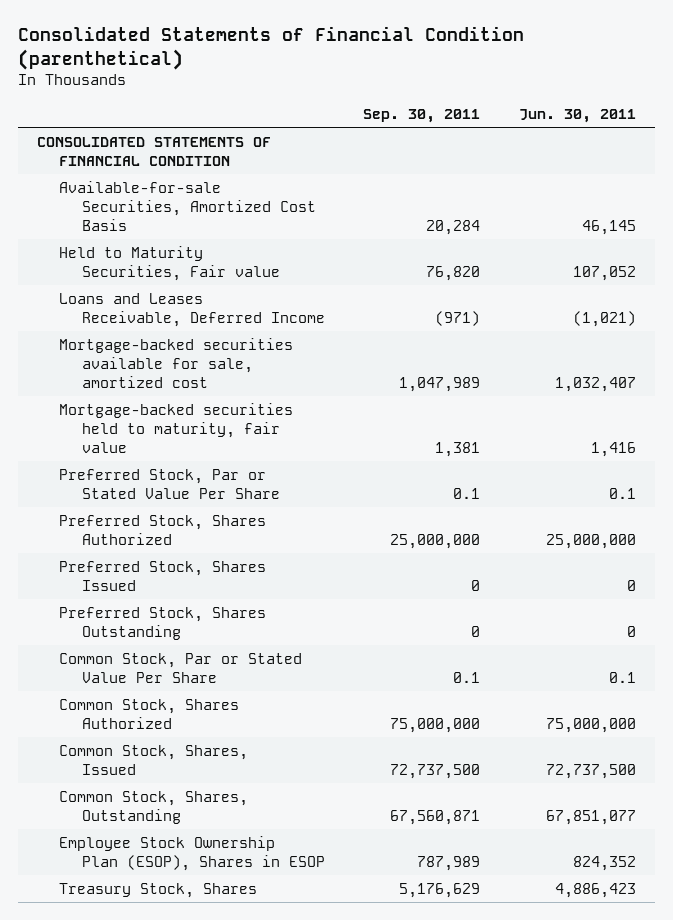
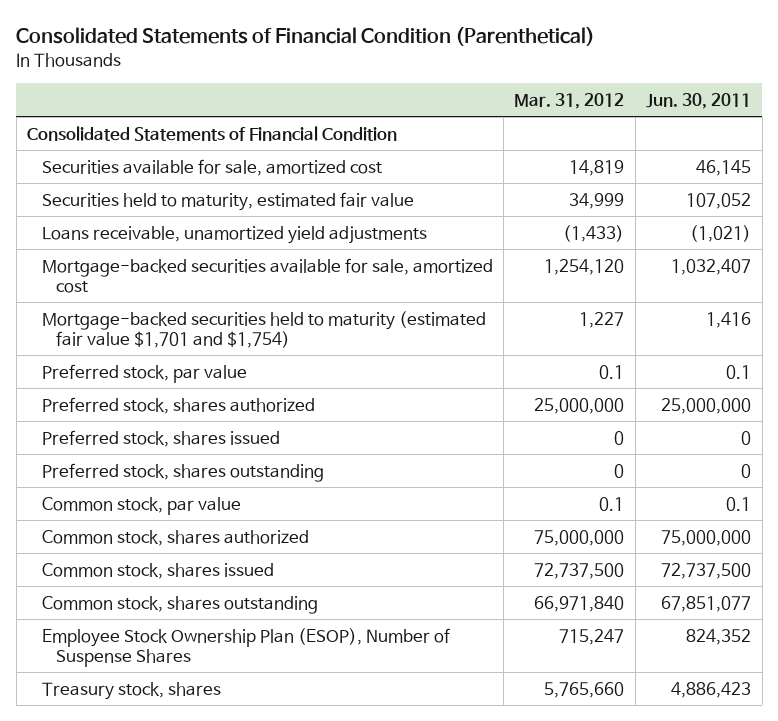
[17,26,524,70] Consolidated Statements of Financial Condition (parenthetical) -> [16,27,596,47] Consolidated Statements of Financial Condition (Parenthetical)
[363,108,481,123] Sep. 30, 2011 -> none
none -> [514,92,625,109] Mar. 31, 2012
[37,136,272,166] CONSOLIDATED STATEMENTS OF FINANCIAL CONDITION -> [27,125,398,141] Consolidated Statements of Financial Condition
[59,180,316,231] Available-for-sale Securities, Amortized Cost Basis -> [41,158,382,176] Securities available for sale, amortized cost
[59,245,280,281] Held to Maturity Securities, Fair value -> [41,191,414,211] Securities held to maturity, estimated fair value
[59,292,325,327] Loans and Leases Receivable, Deferred Income -> [41,225,427,244] Loans receivable, unamortized yield adjustments
[59,402,294,453] Mortgage-backed securities held to maturity, fair value -> [41,310,486,349] Mortgage-backed securities held to maturity (estimated fair value $1,701 and $1,754)
[59,468,280,499] Preferred Stock, Par or Stated Value Per Share -> [41,363,247,383] Preferred stock, par value
[59,514,267,545] Preferred Stock, Shares Authorized -> [41,396,315,414] Preferred stock, shares authorized
[59,560,267,591] Preferred Stock, Shares Issued -> [41,429,280,447] Preferred stock, shares issued
[59,606,267,640] Preferred Stock, Shares Outstanding -> [41,462,324,482] Preferred stock, shares outstanding
[59,652,303,683] Common Stock, Par or Stated Value Per Share -> [41,496,241,515] Common stock, par value
[59,698,240,729] Common Stock, Shares Authorized -> [41,529,309,546] Common stock, shares authorized
[59,744,249,775] Common Stock, Shares, Issued -> [41,562,274,579] Common stock, shares issued
[59,790,249,824] Common Stock, Shares, Outstanding -> [41,595,318,614] Common stock, shares outstanding
[59,835,325,871] Employee Stock Ownership Plan (ESOP), Shares in ESOP -> [41,627,450,668] Employee Stock Ownership Plan (ESOP), Number of Suspense Shares
[59,882,258,898] Treasury Stock, Shares -> [41,681,221,700] Treasury stock, shares

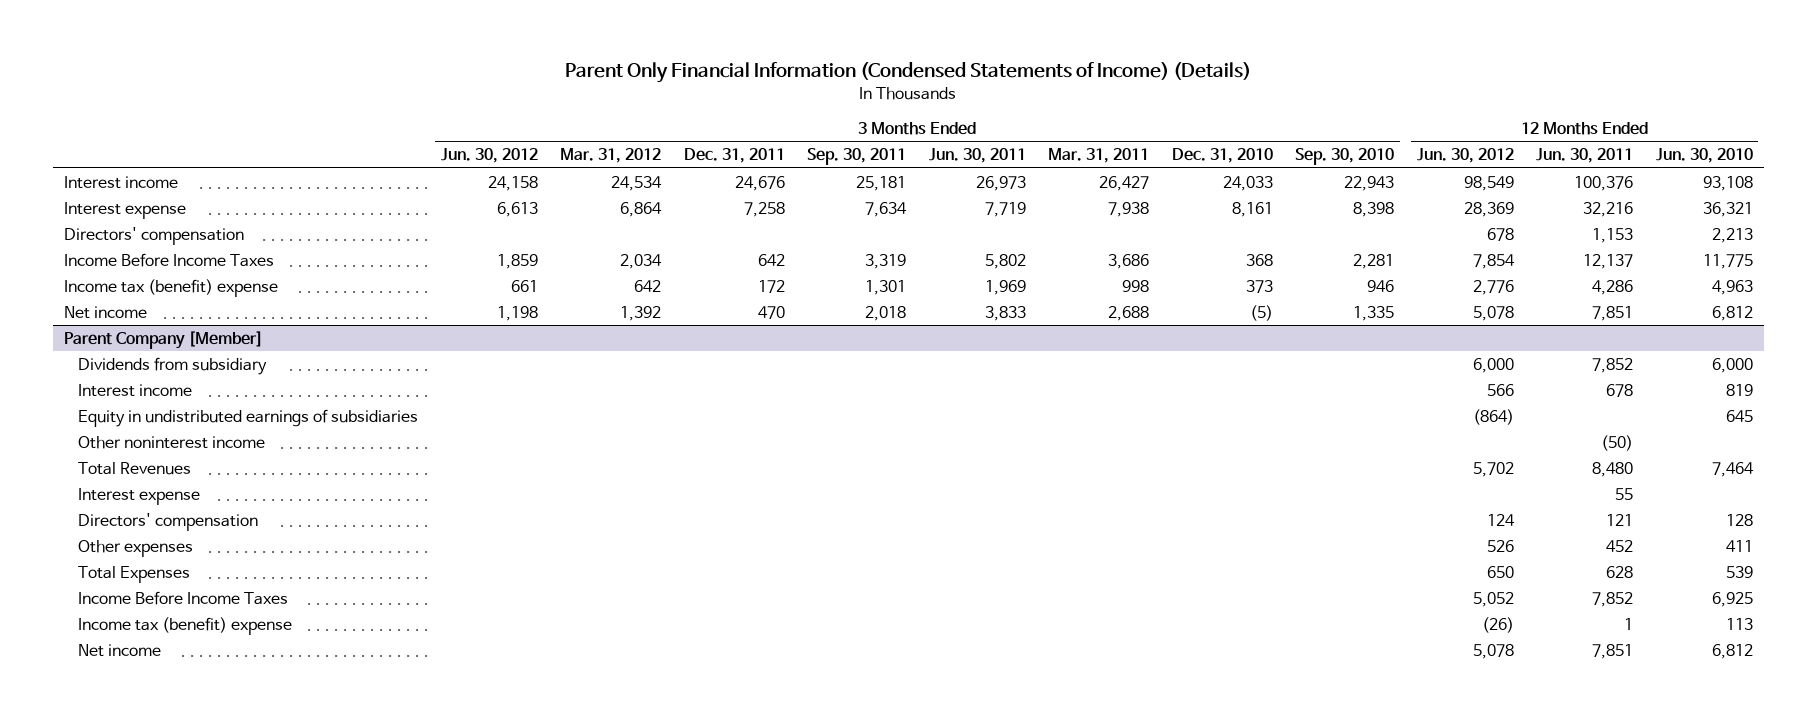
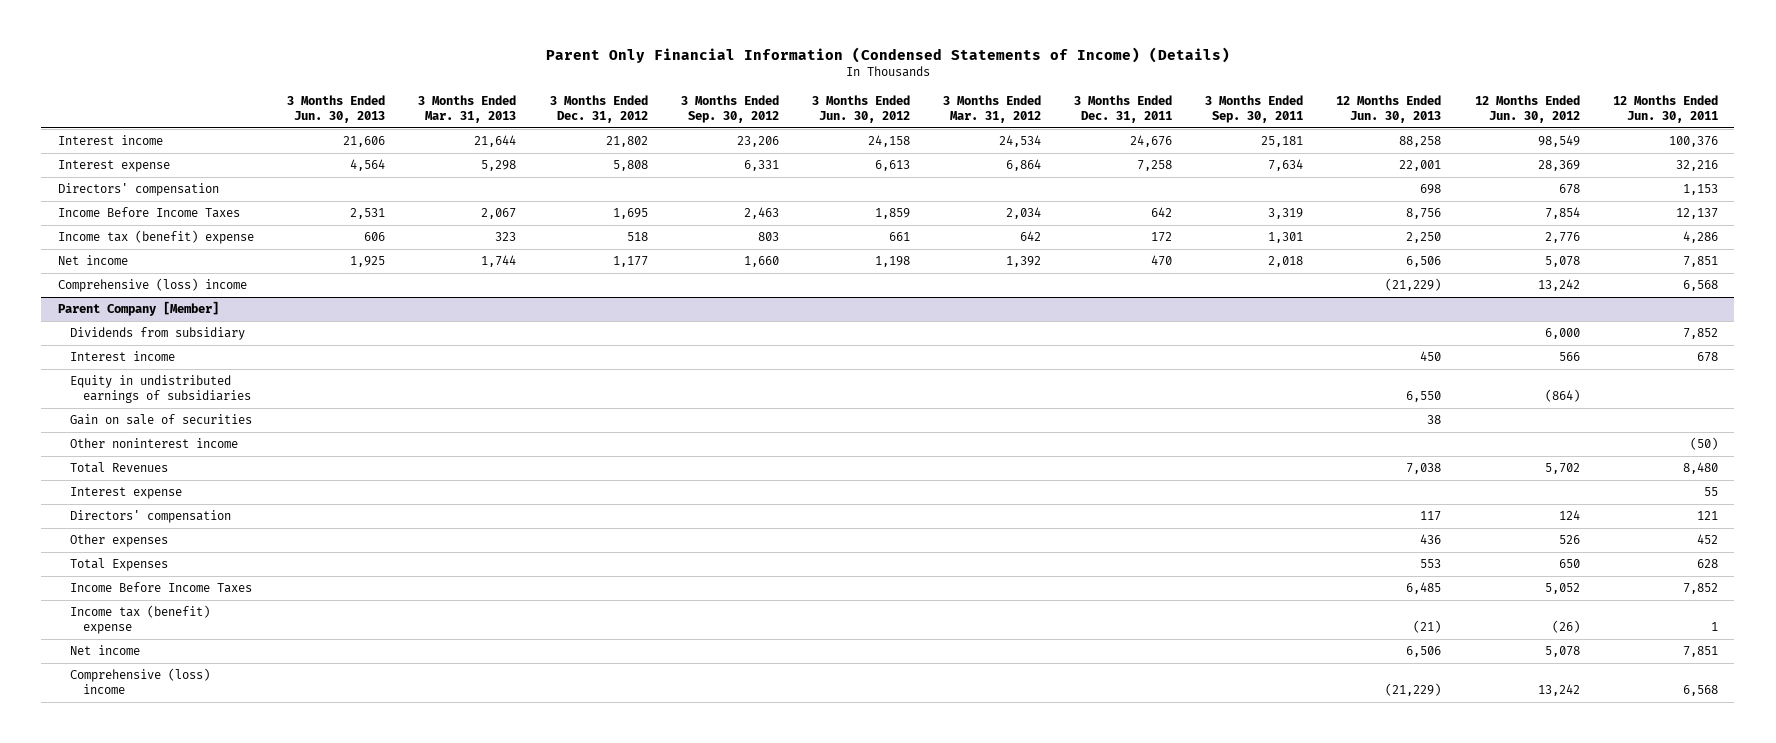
[928,148,1026,164] Jun. 30, 2011 -> none
[1048,148,1150,164] Mar. 31, 2011 -> none
[1171,148,1273,164] Dec. 31, 2010 -> none
[1295,148,1395,166] Sep. 30, 2010 -> none
[1655,148,1753,164] Jun. 30, 2010 -> none
none -> [287,94,386,123] 3 Months Ended Jun. 30, 2013
none -> [418,94,517,123] 3 Months Ended Mar. 31, 2013
none -> [549,94,648,123] 3 Months Ended Dec. 31, 2012
none -> [680,94,779,123] 3 Months Ended Sep. 30, 2012
none -> [1336,94,1442,123] 12 Months Ended Jun. 30, 2013
none -> [58,278,248,293] Comprehensive (loss) income
none -> [70,414,253,426] Gain on sale of securities
none -> [70,668,211,695] Comprehensive (loss) income

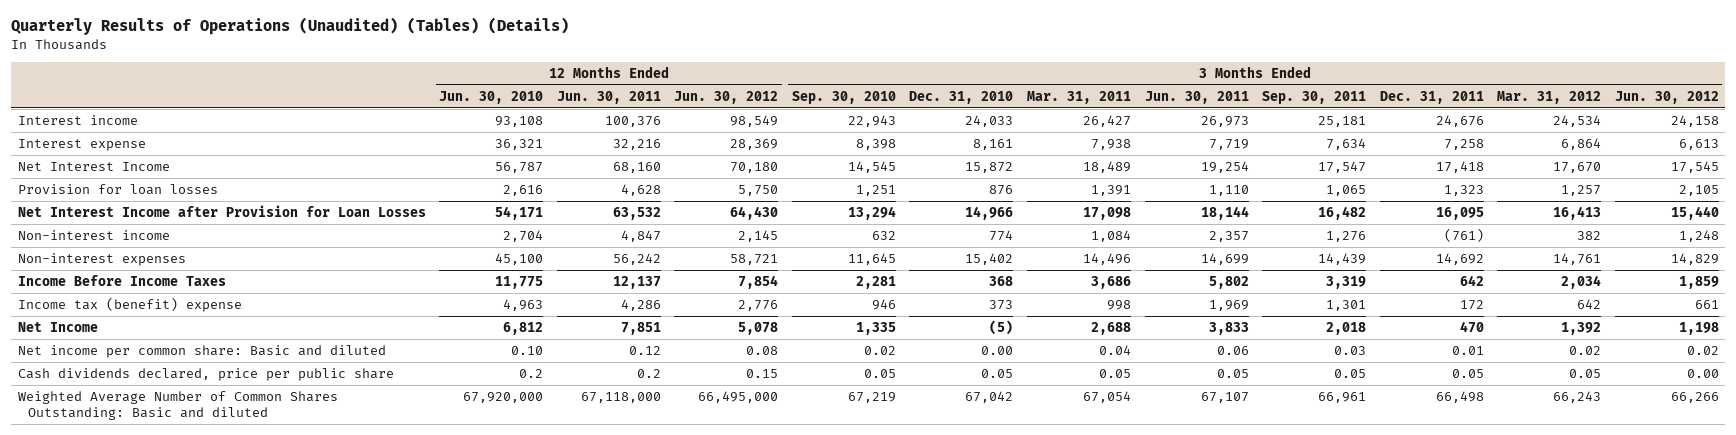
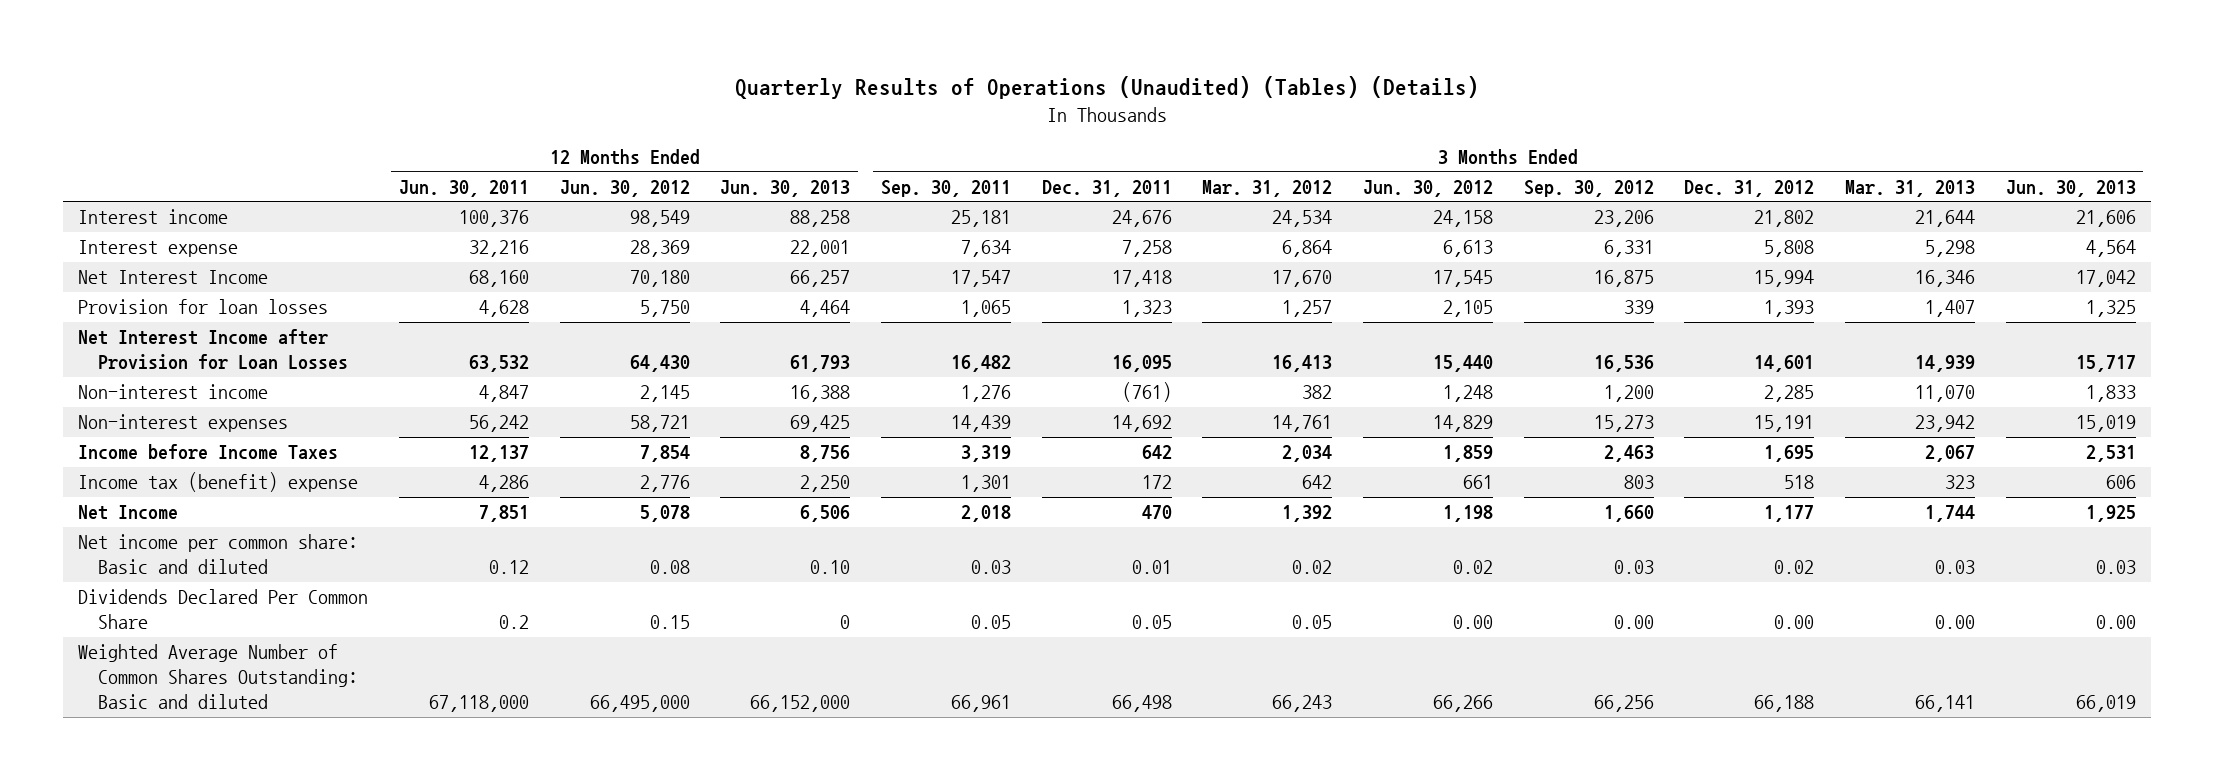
[439,90,544,104] Jun. 30, 2010 -> none
[791,90,896,104] Sep. 30, 2010 -> none
[909,90,1014,104] Dec. 31, 2010 -> none
[1026,90,1131,104] Mar. 31, 2011 -> none
[1144,90,1249,104] Jun. 30, 2011 -> none
none -> [720,179,851,197] Jun. 30, 2013
none -> [1523,179,1654,197] Sep. 30, 2012
none -> [1684,179,1815,197] Dec. 31, 2012
none -> [1844,179,1975,197] Mar. 31, 2013
none -> [2005,179,2136,197] Jun. 30, 2013
[17,274,226,286] Income Before Income Taxes -> [78,444,339,461] Income before Income Taxes
[17,367,394,381] Cash dividends declared, price per public share -> [78,589,369,630] Dividends Declared Per Common Share

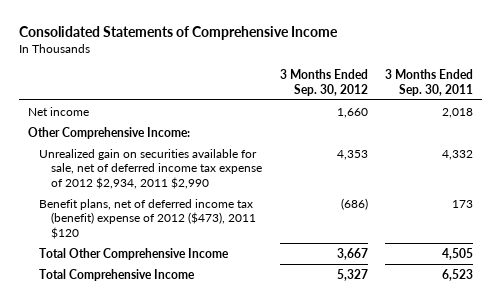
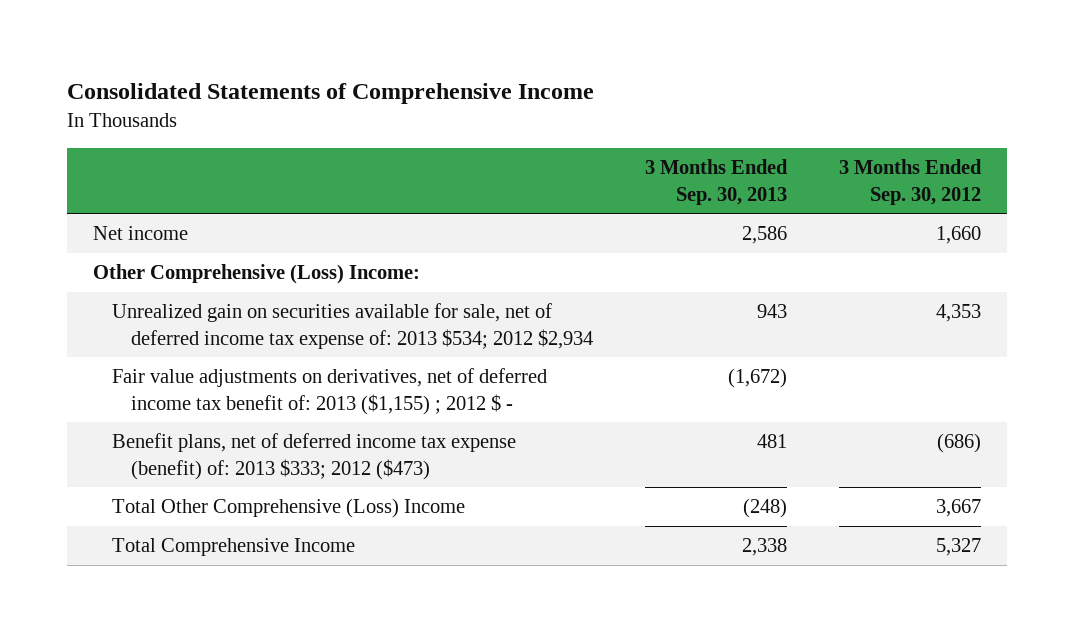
[384,68,473,96] 3 Months Ended Sep. 30, 2011 -> none
none -> [644,159,788,205] 3 Months Ended Sep. 30, 2013
[27,126,190,139] Other Comprehensive Income: -> [93,264,421,285] Other Comprehensive (Loss) Income:
[39,148,263,190] Unrealized gain on securities available for sale, net of deferred income tax expense of 2012 $2,934, 2011 $2,990 -> [112,303,594,349] Unrealized gain on securities available for sale, net of deferred income tax expense of: 2013 $534; 2012 $2,934
none -> [112,368,548,415] Fair value adjustments on derivatives, net of deferred income tax benefit of: 2013 ($1,155) ; 2012 $ -
[39,198,257,240] Benefit plans, net of deferred income tax (benefit) expense of 2012 ($473), 2011 $120 -> [112,433,517,480] Benefit plans, net of deferred income tax expense (benefit) of: 2013 $333; 2012 ($473)
[39,247,230,260] Total Other Comprehensive Income -> [112,498,466,519] Total Other Comprehensive (Loss) Income

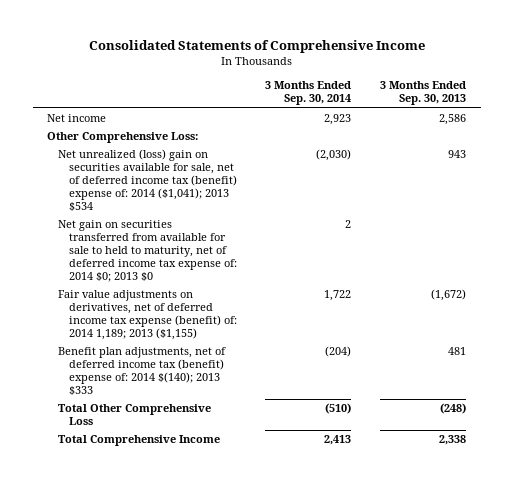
[838,159,982,205] 3 Months Ended Sep. 30, 2012 -> none
none -> [265,81,352,106] 3 Months Ended Sep. 30, 2014
[93,264,421,285] Other Comprehensive (Loss) Income: -> [47,132,199,144] Other Comprehensive Loss:
[112,303,594,349] Unrealized gain on securities available for sale, net of deferred income tax expense of: 2013 $534; 2012 $2,934 -> [58,149,237,212] Net unrealized (loss) gain on securities available for sale, net of deferred income tax (benefit) expense of: 2014 ($1,041); 2013 $534
none -> [58,220,237,283] Net gain on securities transferred from available for sale to held to maturity, net of deferred income tax expense of: 2014 $0; 2013 $0
[112,368,548,415] Fair value adjustments on derivatives, net of deferred income tax benefit of: 2013 ($1,155) ; 2012 $ - -> [58,290,237,341] Fair value adjustments on derivatives, net of deferred income tax expense (benefit) of: 2014 1,189; 2013 ($1,155)
[112,433,517,480] Benefit plans, net of deferred income tax expense (benefit) of: 2013 $333; 2012 ($473) -> [58,347,227,396] Benefit plan adjustments, net of deferred income tax (benefit) expense of: 2014 $(140); 2013 $333
[112,498,466,519] Total Other Comprehensive (Loss) Income -> [58,404,212,426] Total Other Comprehensive Loss

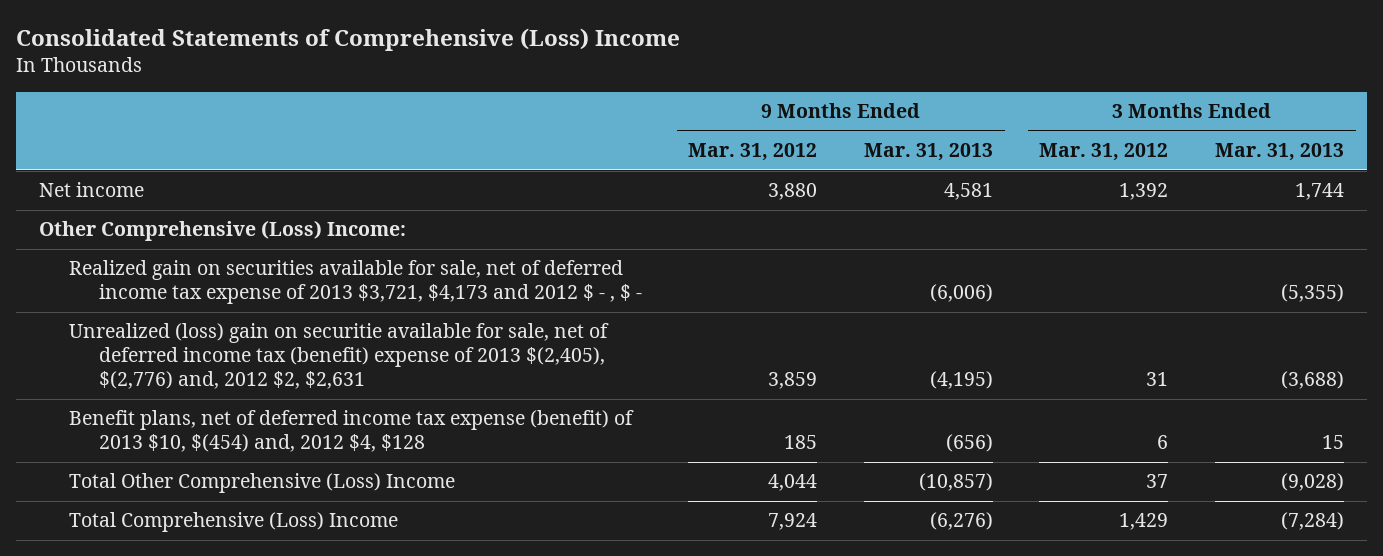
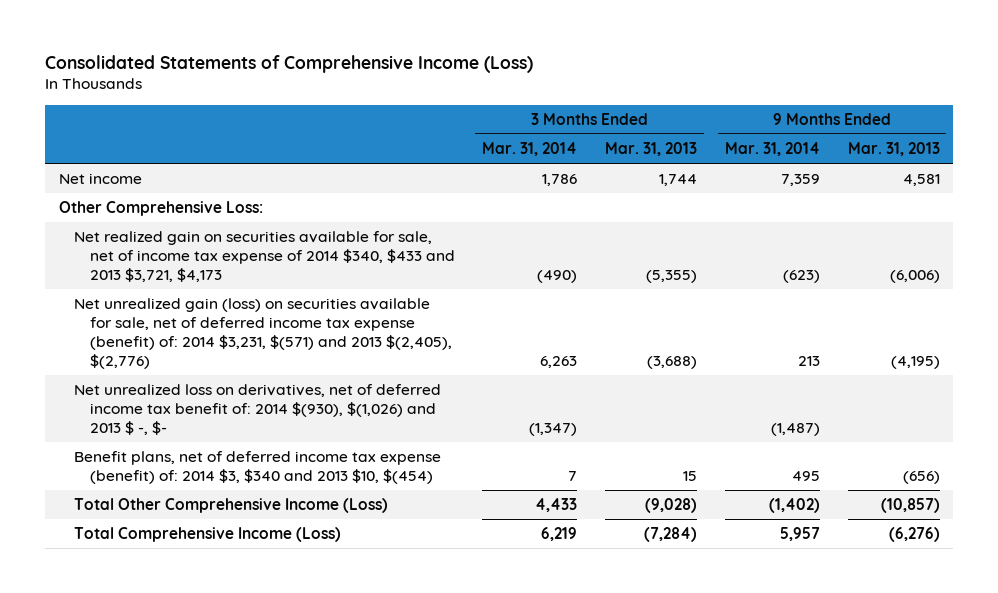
[15,28,680,52] Consolidated Statements of Comprehensive (Loss) Income -> [44,54,533,73] Consolidated Statements of Comprehensive Income (Loss)
[688,143,818,162] Mar. 31, 2012 -> none
[1039,143,1169,162] Mar. 31, 2012 -> none
none -> [482,141,578,156] Mar. 31, 2014
none -> [724,141,820,156] Mar. 31, 2014
[39,220,407,242] Other Comprehensive (Loss) Income: -> [58,201,263,217] Other Comprehensive Loss:
[68,260,642,305] Realized gain on securities available for sale, net of deferred income tax expense of 2013 $3,721, $4,173 and 2012 $ - , $ - -> [74,231,455,283] Net realized gain on securities available for sale, net of income tax expense of 2014 $340, $433 and 2013 $3,721, $4,173
[68,323,609,390] Unrealized (loss) gain on securitie available for sale, net of deferred income tax (benefit) expense of 2013 $(2,405), $(2,776) and, 2012 $2, $2,631 -> [74,298,452,370] Net unrealized gain (loss) on securities available for sale, net of deferred income tax expense (benefit) of: 2014 $3,231, $(571) and 2013 $(2,405), $(2,776)
none -> [74,384,442,436] Net unrealized loss on derivatives, net of deferred income tax benefit of: 2014 $(930), $(1,026) and 2013 $ -, $-
[68,410,634,453] Benefit plans, net of deferred income tax expense (benefit) of 2013 $10, $(454) and, 2012 $4, $128 -> [74,451,442,485] Benefit plans, net of deferred income tax expense (benefit) of: 2014 $3, $340 and 2013 $10, $(454)
[68,473,455,494] Total Other Comprehensive (Loss) Income -> [74,498,389,514] Total Other Comprehensive Income (Loss)
[68,512,398,533] Total Comprehensive (Loss) Income -> [74,527,342,543] Total Comprehensive Income (Loss)

